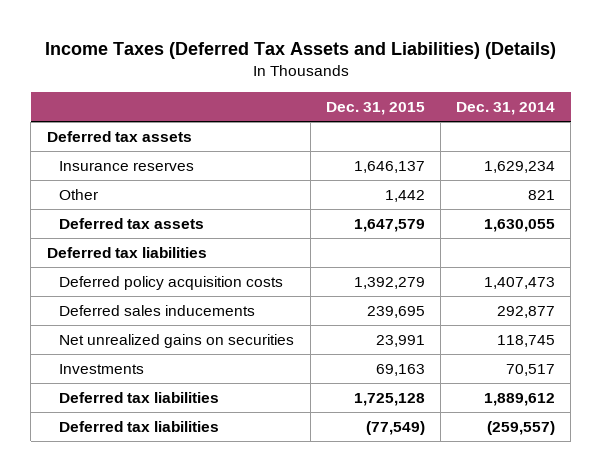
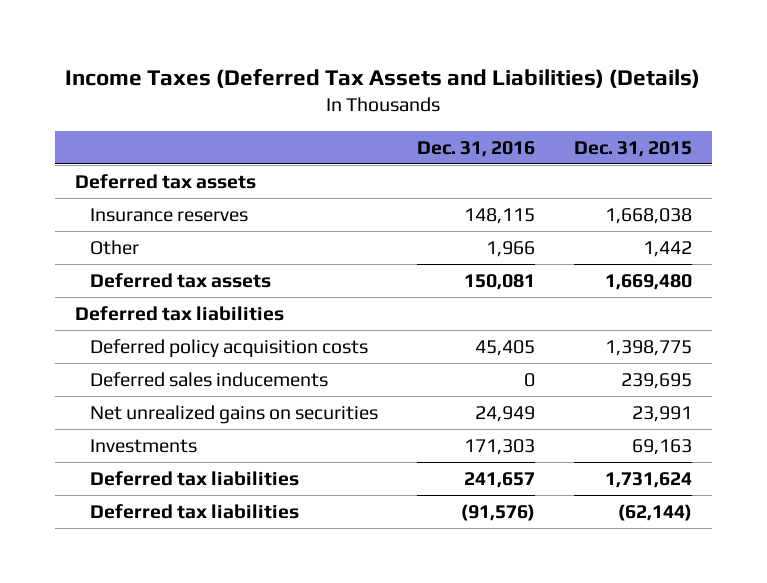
[456,101,556,115] Dec. 31, 2014 -> none
none -> [416,140,535,157] Dec. 31, 2016
[353,161,425,174] 1,646,137 -> [605,207,693,224] 1,668,038
[353,219,425,233] 1,647,579 -> [605,273,693,290] 1,669,480
[353,277,425,290] 1,392,279 -> [605,339,693,356] 1,398,775
[353,393,425,407] 1,725,128 -> [605,471,693,488] 1,731,624
[365,421,425,436] (77,549) -> [618,503,693,521] (62,144)

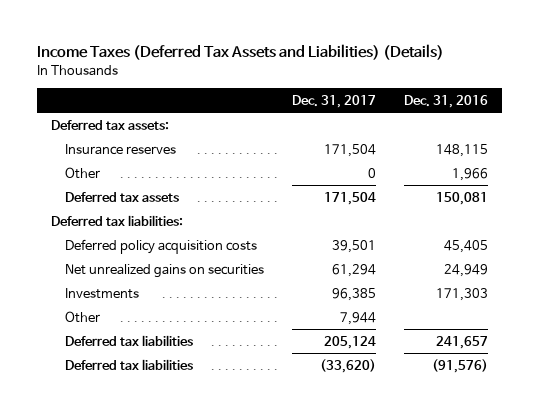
[574,140,693,157] Dec. 31, 2015 -> none
none -> [291,94,376,108] Dec. 31, 2017
[74,173,256,189] Deferred tax assets -> [51,119,170,130] Deferred tax assets:
[74,305,284,321] Deferred tax liabilities -> [51,214,184,226] Deferred tax liabilities:
[89,371,328,387] Deferred sales inducements -> none
none -> [64,310,100,323] Other

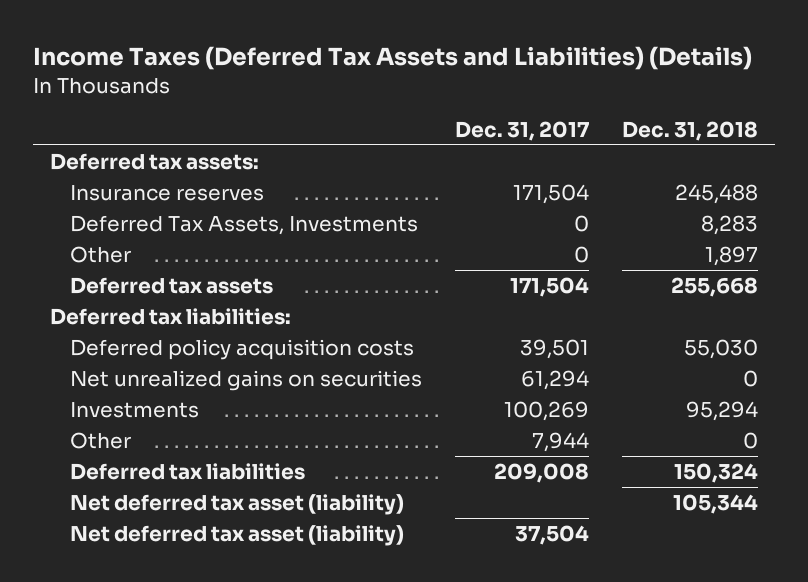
[403,94,488,108] Dec. 31, 2016 -> none
none -> [622,120,759,141] Dec. 31, 2018
none -> [69,215,418,236] Deferred Tax Assets, Investments
[331,287,376,301] 96,385 -> [504,401,590,422] 100,269
[323,335,376,349] 205,124 -> [494,463,590,484] 209,008
none -> [69,494,404,516] Net deferred tax asset (liability)
[64,358,193,370] Deferred tax liabilities -> [69,525,404,547] Net deferred tax asset (liability)
[319,358,376,373] (33,620) -> [515,525,590,546] 37,504

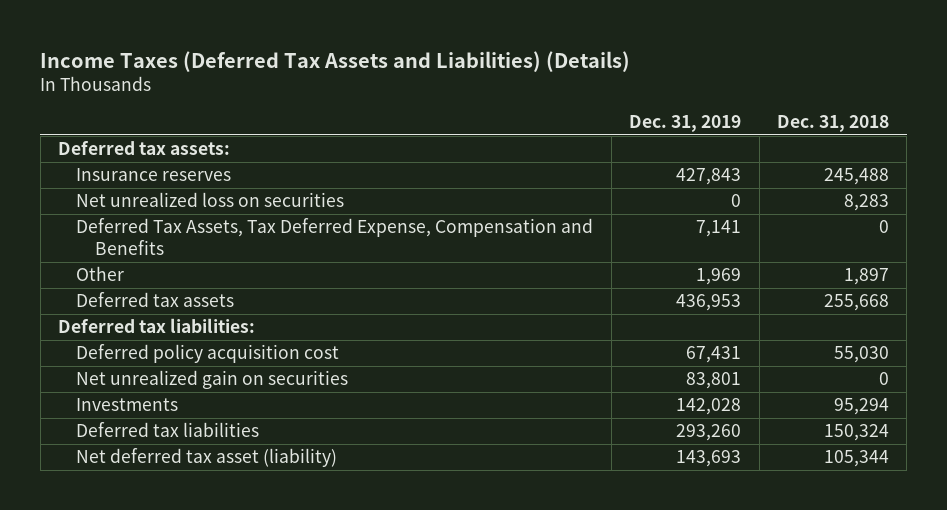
[455,120,590,141] Dec. 31, 2017 -> none
none -> [629,114,742,132] Dec. 31, 2019
[69,215,418,236] Deferred Tax Assets, Investments -> [76,192,345,208] Net unrealized loss on securities
none -> [76,218,594,255] Deferred Tax Assets, Tax Deferred Expense, Compensation and Benefits
[69,339,414,361] Deferred policy acquisition costs -> [76,344,340,364] Deferred policy acquisition cost
[69,370,422,392] Net unrealized gains on securities -> [76,370,349,390] Net unrealized gain on securities
[69,432,131,450] Other -> none
[69,525,404,547] Net deferred tax asset (liability) -> none

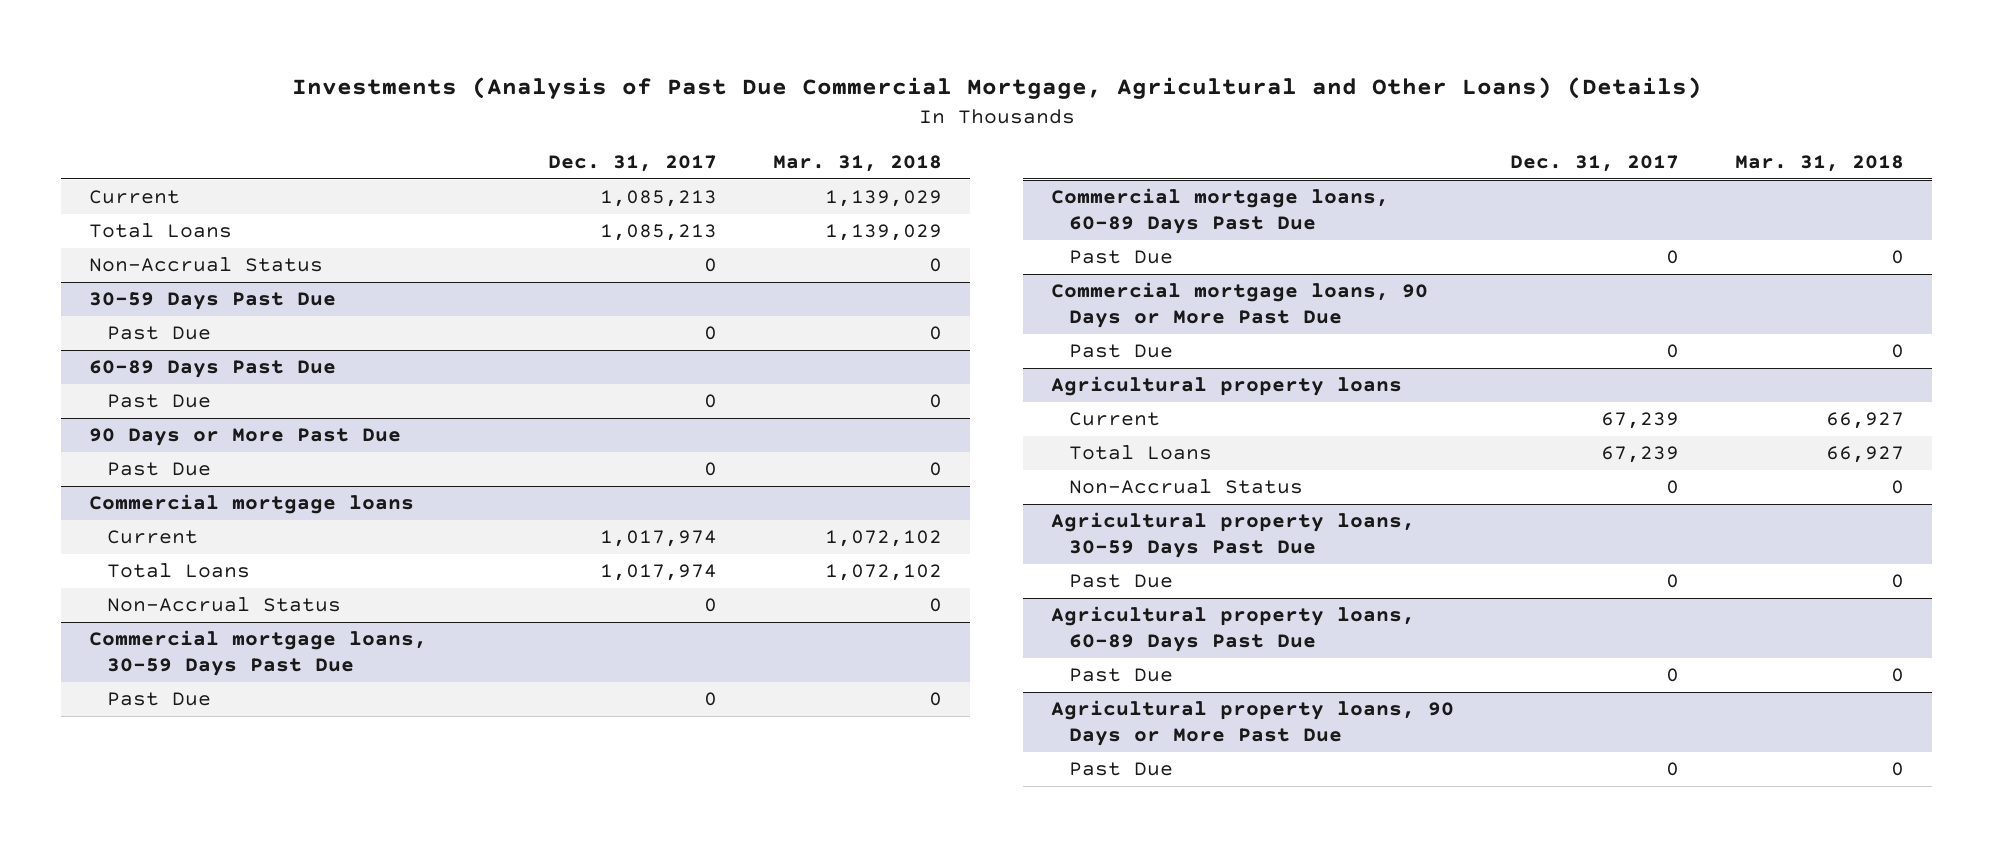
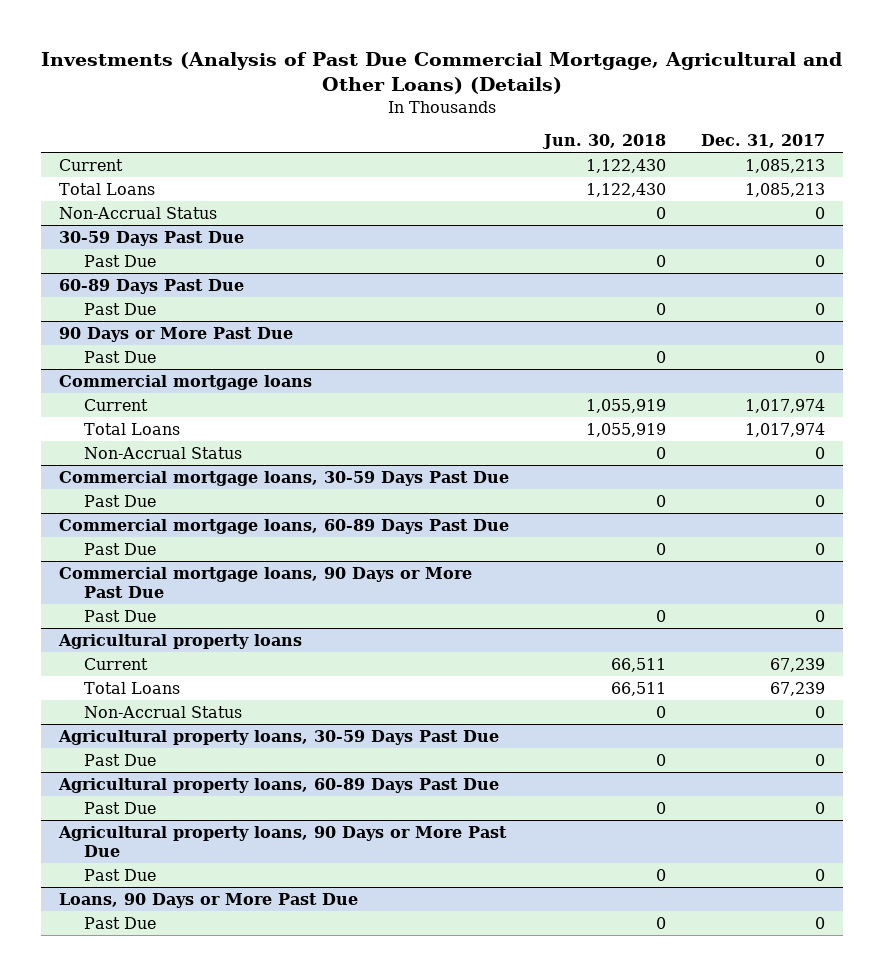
[773,154,943,172] Mar. 31, 2018 -> none
none -> [542,134,667,150] Jun. 30, 2018
none -> [59,892,359,908] Loans, 90 Days or More Past Due
none -> [83,916,156,929] Past Due

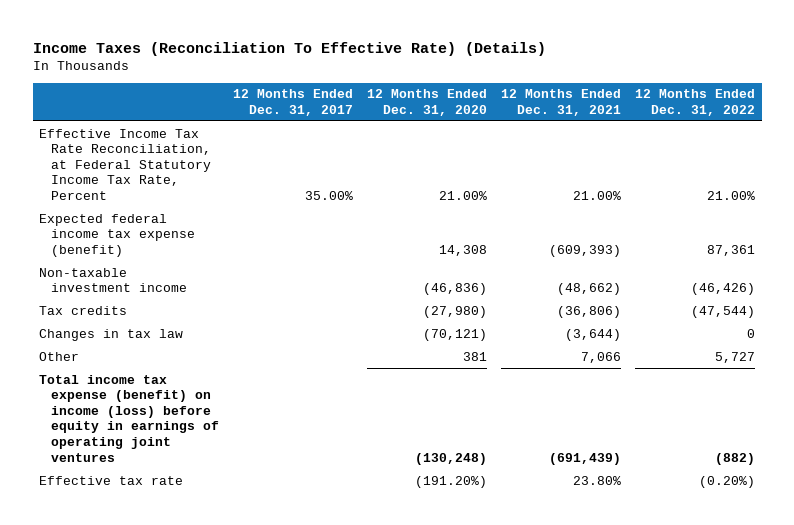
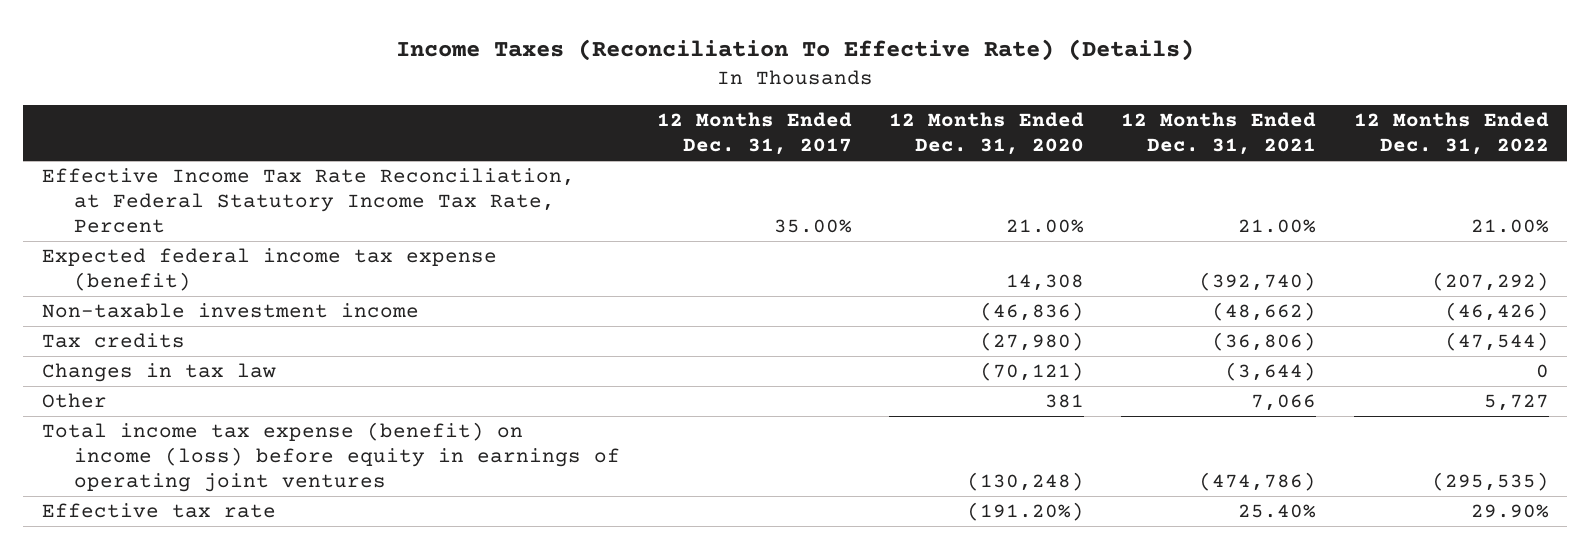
[548,244,621,257] (609,393) -> [1199,272,1317,292] (392,740)
[706,244,755,256] 87,361 -> [1431,272,1549,292] (207,292)
[548,452,621,465] (691,439) -> [1199,472,1317,492] (474,786)
[714,452,755,465] (882) -> [1431,472,1549,492] (295,535)
[572,475,621,485] 23.80% -> [1238,504,1317,519] 25.40%
[698,475,755,488] (0.20%) -> [1470,504,1549,519] 29.90%

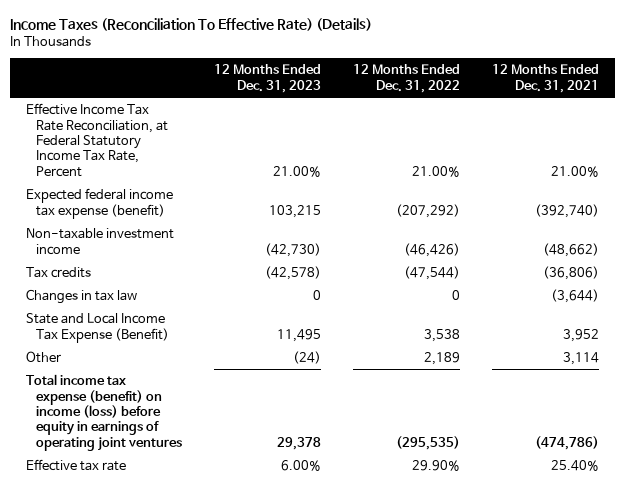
[657,111,853,155] 12 Months Ended Dec. 31, 2017 -> none
[889,111,1085,155] 12 Months Ended Dec. 31, 2020 -> none
none -> [214,64,322,93] 12 Months Ended Dec. 31, 2023
none -> [26,313,170,343] State and Local Income Tax Expense (Benefit)
[1251,394,1317,412] 7,066 -> [562,352,599,366] 3,114
[1483,394,1549,412] 5,727 -> [424,352,461,366] 2,189

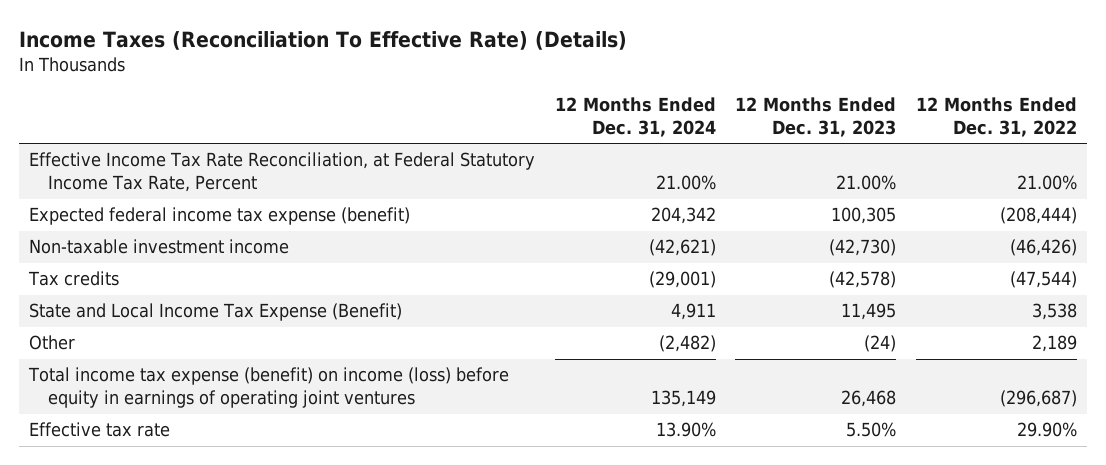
[491,64,599,93] 12 Months Ended Dec. 31, 2021 -> none
none -> [554,96,716,137] 12 Months Ended Dec. 31, 2024
[269,204,322,218] 103,215 -> [831,207,897,225] 100,305
[396,203,461,218] (207,292) -> [999,207,1077,225] (208,444)
[26,289,138,305] Changes in tax law -> none
[277,436,322,450] 29,378 -> [841,390,897,408] 26,468
[396,435,461,450] (295,535) -> [999,390,1077,408] (296,687)
[281,460,322,472] 6.00% -> [846,422,897,438] 5.50%

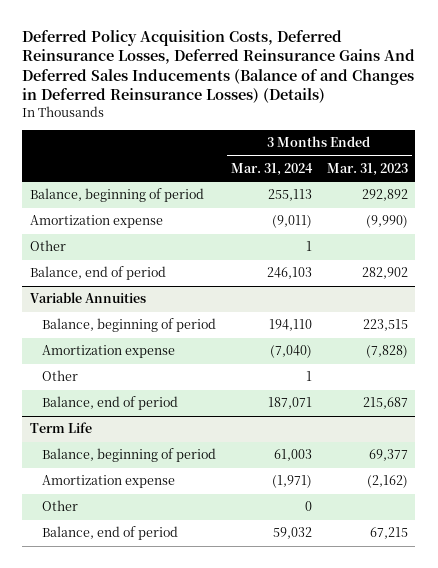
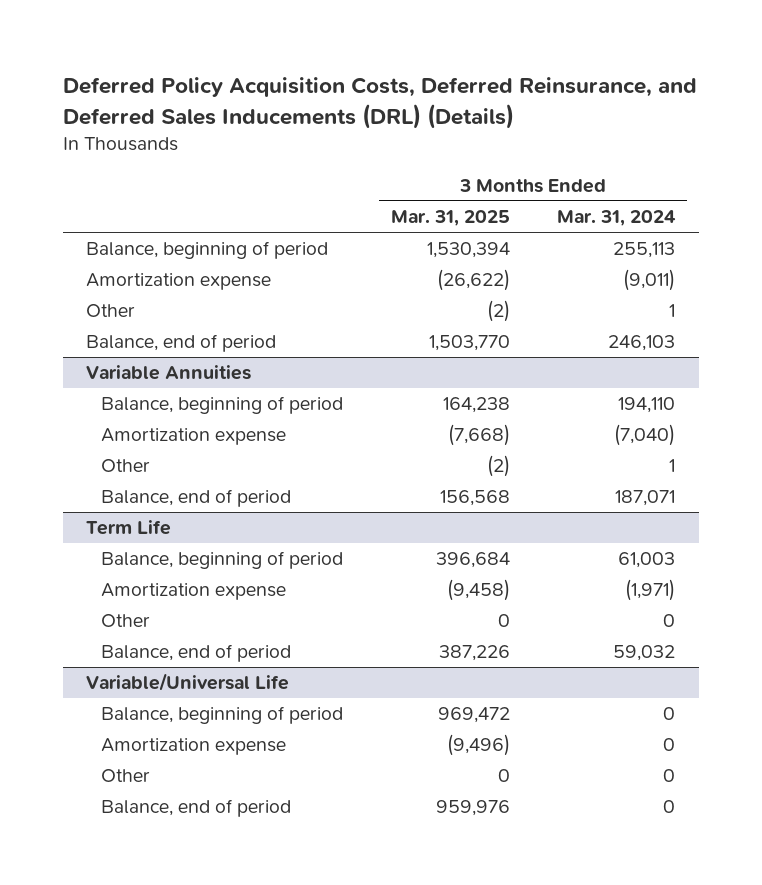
[22,29,416,104] Deferred Policy Acquisition Costs, Deferred Reinsurance Losses, Deferred Reinsurance Gains And Deferred Sales Inducements (Balance of and Changes in Deferred Reinsurance Losses) (Details) -> [62,77,697,129] Deferred Policy Acquisition Costs, Deferred Reinsurance, and Deferred Sales Inducements (DRL) (Details)
[326,163,408,177] Mar. 31, 2023 -> none
none -> [390,210,510,227] Mar. 31, 2025
none -> [86,673,290,692] Variable/Universal Life
none -> [101,706,344,725] Balance, beginning of period
none -> [101,738,287,756] Amortization expense
none -> [101,769,151,783] Other
none -> [101,799,292,818] Balance, end of period

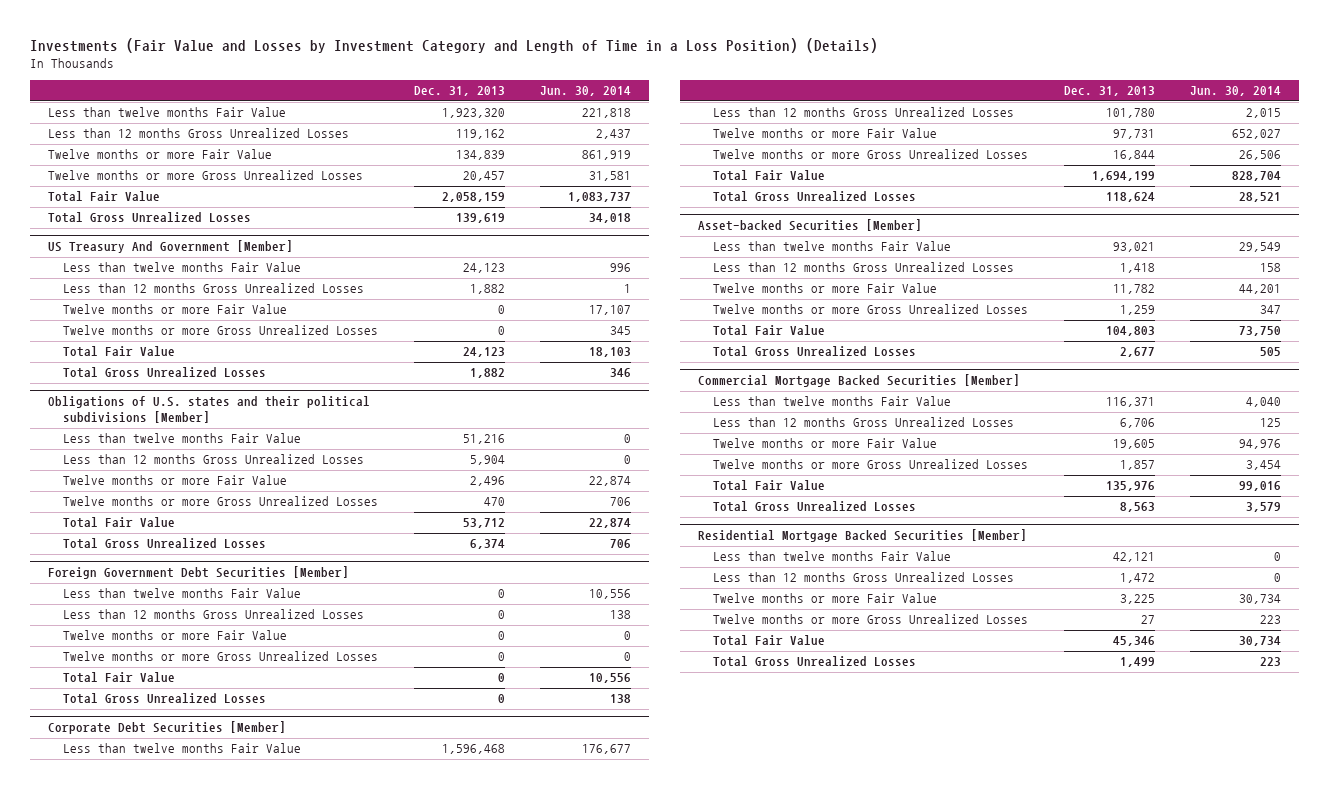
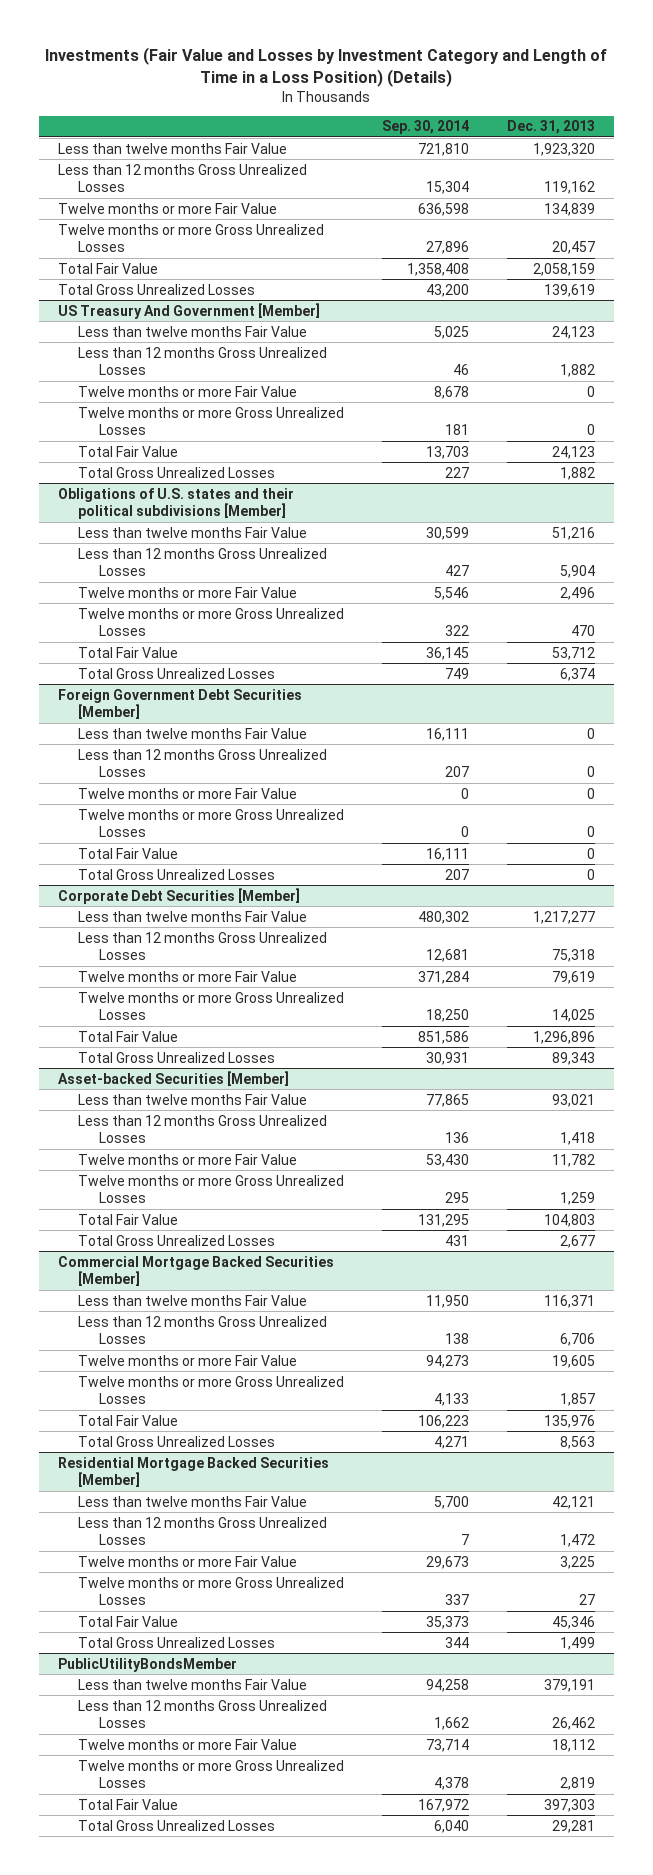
[540,86,632,97] Jun. 30, 2014 -> none
none -> [382,120,470,135] Sep. 30, 2014
[441,744,505,755] 1,596,468 -> [532,910,595,924] 1,217,277
[1105,108,1155,119] 101,780 -> [551,948,595,962] 75,318
[1112,129,1155,140] 97,731 -> [551,970,595,984] 79,619
[1112,150,1155,161] 16,844 -> [551,1008,595,1022] 14,025
[1091,171,1155,182] 1,694,199 -> [532,1030,595,1044] 1,296,896
[1105,192,1155,203] 118,624 -> [551,1051,595,1065] 89,343
none -> [58,1657,238,1672] PublicUtilityBondsMember
none -> [78,1678,308,1690] Less than twelve months Fair Value
none -> [78,1699,328,1728] Less than 12 months Gross Unrealized Losses
none -> [78,1738,298,1750] Twelve months or more Fair Value
none -> [78,1759,345,1788] Twelve months or more Gross Unrealized Losses
none -> [78,1798,179,1810] Total Fair Value
none -> [78,1819,276,1831] Total Gross Unrealized Losses

